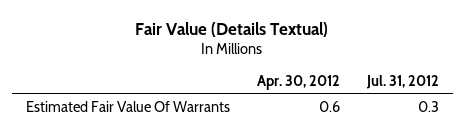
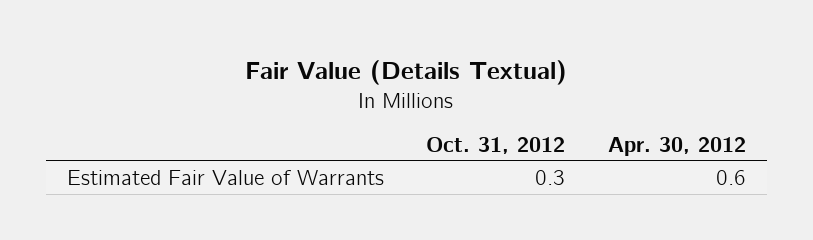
[366,75,440,90] Jul. 31, 2012 -> none
none -> [426,137,566,155] Oct. 31, 2012
[25,101,230,113] Estimated Fair Value Of Warrants -> [67,170,385,186] Estimated Fair Value of Warrants

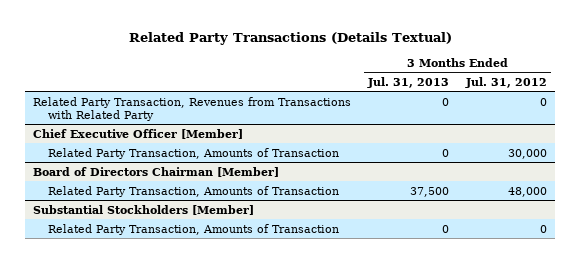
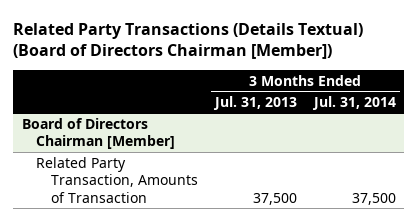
[129,32,453,46] Related Party Transactions (Details Textual) -> [13,22,364,60] Related Party Transactions (Details Textual) (Board of Directors Chairman [Member])
[464,77,547,89] Jul. 31, 2012 -> none
none -> [311,95,396,110] Jul. 31, 2014
[33,96,352,121] Related Party Transaction, Revenues from Transactions with Related Party -> none
[33,128,244,139] Chief Executive Officer [Member] -> none
[48,147,340,159] Related Party Transaction, Amounts of Transaction -> none
[33,204,255,215] Substantial Stockholders [Member] -> none
[48,223,340,235] Related Party Transaction, Amounts of Transaction -> none

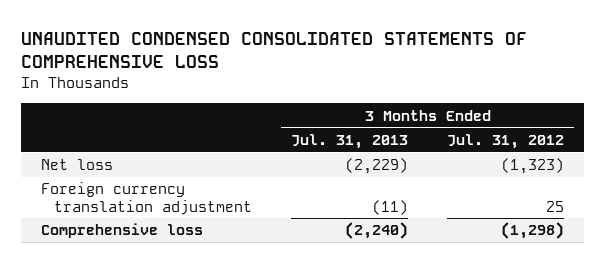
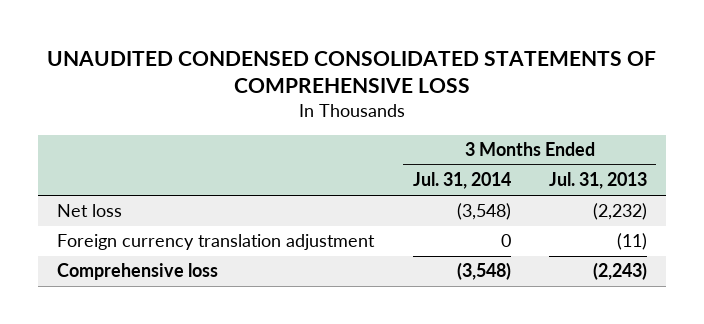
[447,133,565,149] Jul. 31, 2012 -> none
none -> [412,172,511,190] Jul. 31, 2014
[345,158,409,175] (2,229) -> [592,203,647,221] (2,232)
[345,222,409,240] (2,240) -> [592,262,647,281] (2,243)

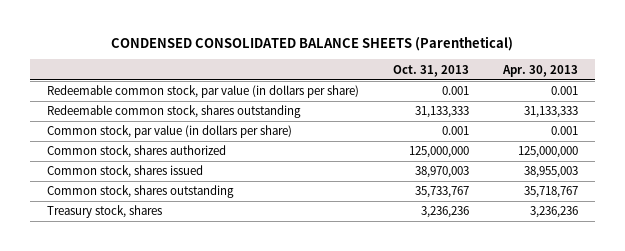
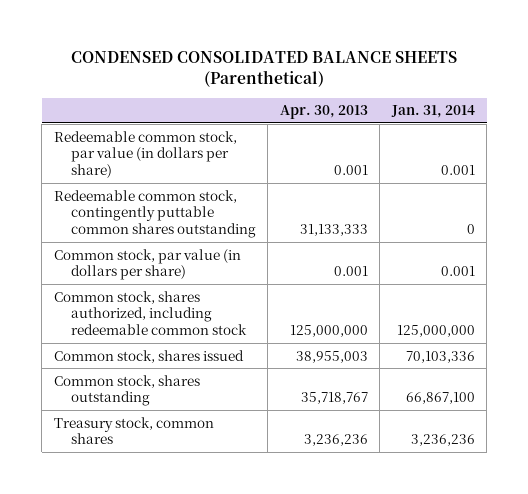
[392,64,469,77] Oct. 31, 2013 -> none
none -> [390,105,475,119] Jan. 31, 2014
[46,105,301,119] Redeemable common stock, shares outstanding -> [53,189,256,239] Redeemable common stock, contingently puttable common shares outstanding
[46,145,226,159] Common stock, shares authorized -> [53,290,247,336] Common stock, shares authorized, including redeemable common stock
[46,205,162,219] Treasury stock, shares -> [53,416,214,445] Treasury stock, common shares

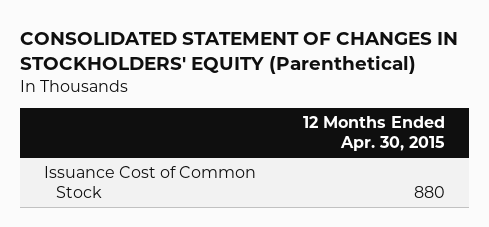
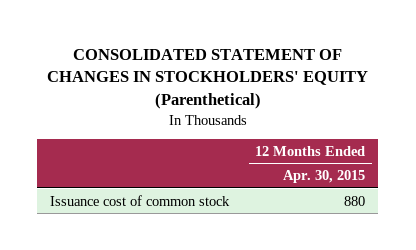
[43,166,256,199] Issuance Cost of Common Stock -> [50,194,231,206] Issuance cost of common stock

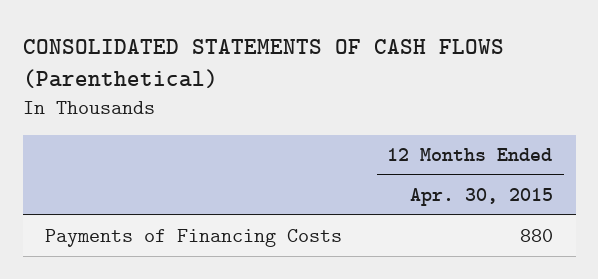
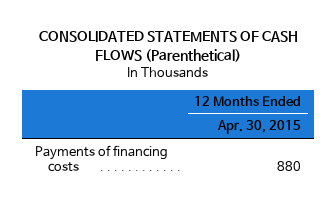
[45,229,343,248] Payments of Financing Costs -> [35,144,169,172] Payments of financing costs

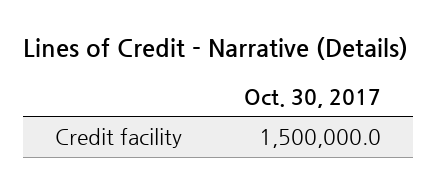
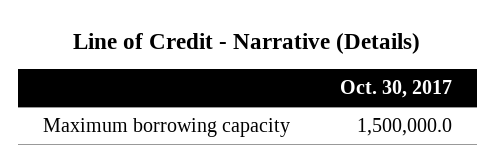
[23,36,409,60] Lines of Credit - Narrative (Details) -> [73,32,421,54] Line of Credit - Narrative (Details)
[54,128,182,149] Credit facility -> [43,118,291,138] Maximum borrowing capacity

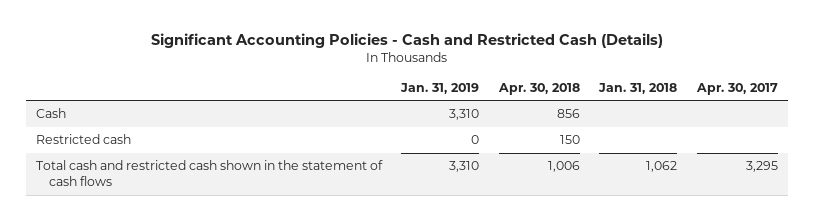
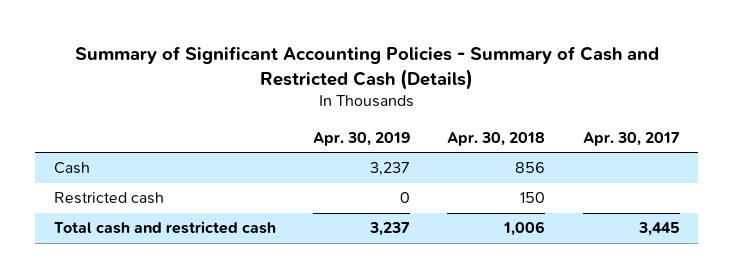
[150,33,663,49] Significant Accounting Policies - Cash and Restricted Cash (Details) -> [74,46,659,90] Summary of Significant Accounting Policies - Summary of Cash and Restricted Cash (Details)
[400,83,480,95] Jan. 31, 2019 -> none
[598,83,678,95] Jan. 31, 2018 -> none
none -> [313,131,411,146] Apr. 30, 2019
[35,160,383,187] Total cash and restricted cash shown in the statement of cash flows -> [53,221,276,235] Total cash and restricted cash
[745,161,778,173] 3,295 -> [637,222,680,237] 3,445

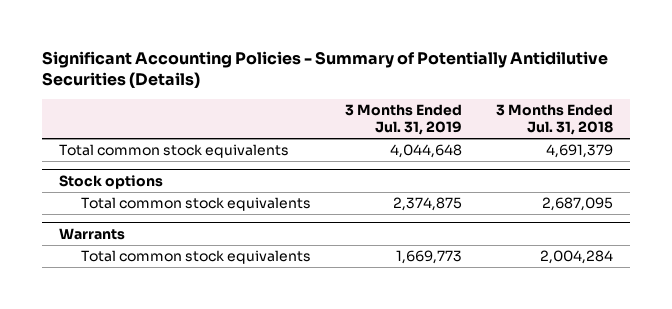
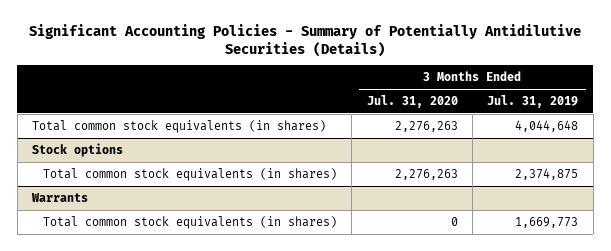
[496,104,614,136] 3 Months Ended Jul. 31, 2018 -> none
none -> [366,94,458,108] Jul. 31, 2020
[58,144,289,159] Total common stock equivalents -> [32,119,327,133] Total common stock equivalents (in shares)
[80,197,311,212] Total common stock equivalents -> [42,167,337,181] Total common stock equivalents (in shares)
[80,250,311,265] Total common stock equivalents -> [42,215,337,229] Total common stock equivalents (in shares)

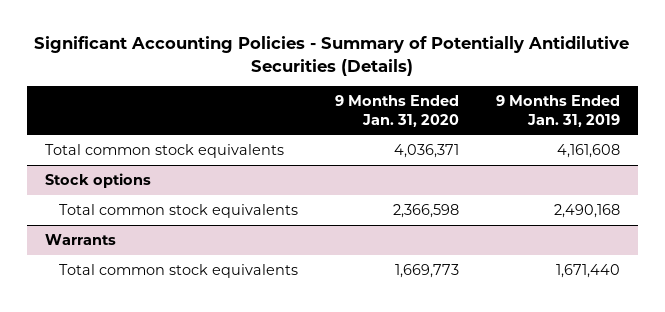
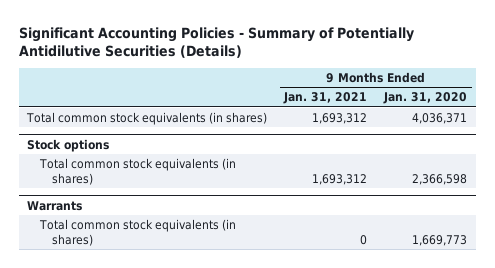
[495,94,620,127] 9 Months Ended Jan. 31, 2019 -> none
none -> [283,92,368,105] Jan. 31, 2021
[45,143,285,158] Total common stock equivalents -> [26,111,268,125] Total common stock equivalents (in shares)
[58,203,298,218] Total common stock equivalents -> [38,157,236,186] Total common stock equivalents (in shares)
[58,263,298,278] Total common stock equivalents -> [38,218,236,247] Total common stock equivalents (in shares)

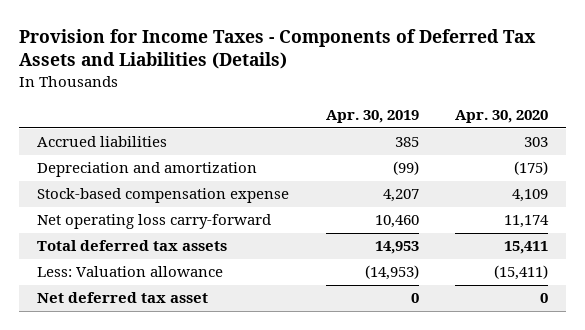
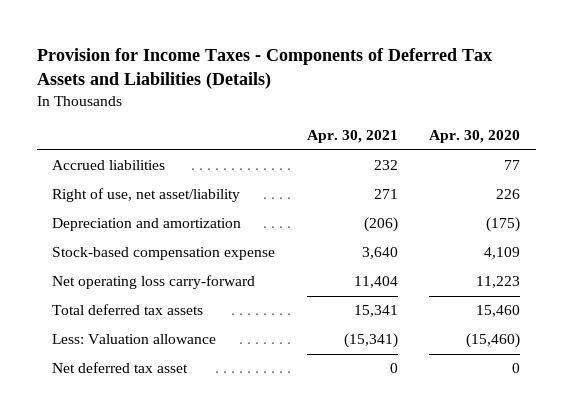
[325,110,419,124] Apr. 30, 2019 -> none
none -> [306,130,398,144] Apr. 30, 2021
[523,137,548,148] 303 -> [504,160,521,171] 77
none -> [52,188,241,203] Right of use, net asset/liability
[503,215,549,229] 11,174 -> [476,276,521,289] 11,223
[503,241,548,255] 15,411 -> [476,305,521,318] 15,460
[493,265,548,281] (15,411) -> [466,333,521,349] (15,460)

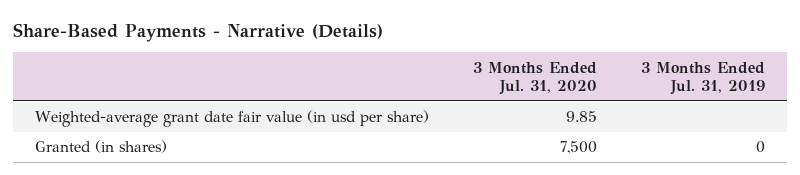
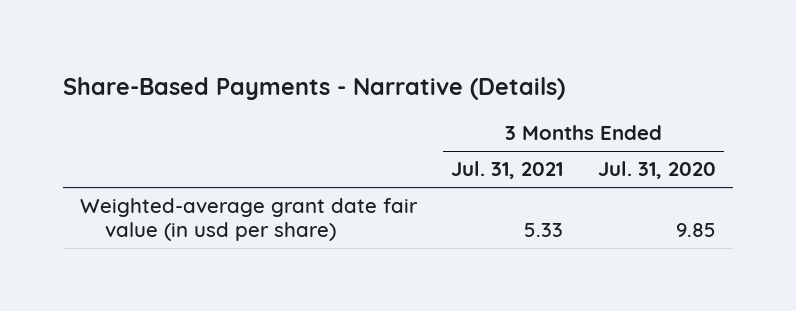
[640,61,765,95] 3 Months Ended Jul. 31, 2019 -> none
none -> [451,161,564,180] Jul. 31, 2021
[34,140,167,154] Granted (in shares) -> none

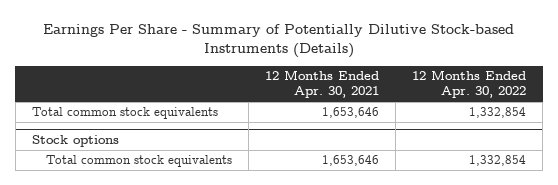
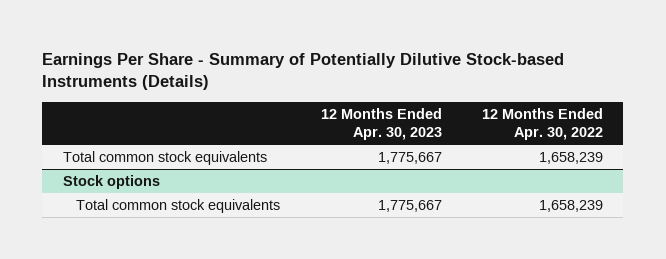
[265,70,380,99] 12 Months Ended Apr. 30, 2021 -> none
none -> [320,107,442,141] 12 Months Ended Apr. 30, 2023
[469,107,527,119] 1,332,854 -> [538,152,603,165] 1,658,239
[469,155,527,167] 1,332,854 -> [538,200,603,213] 1,658,239

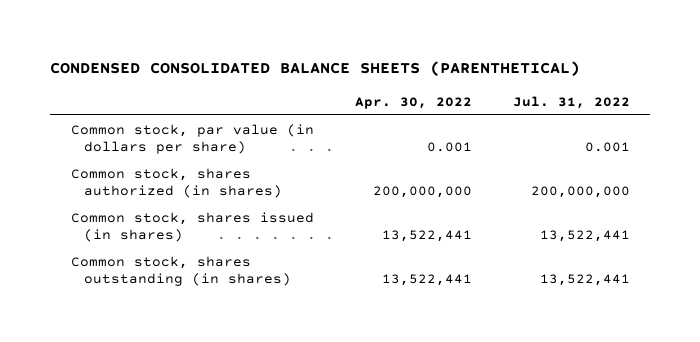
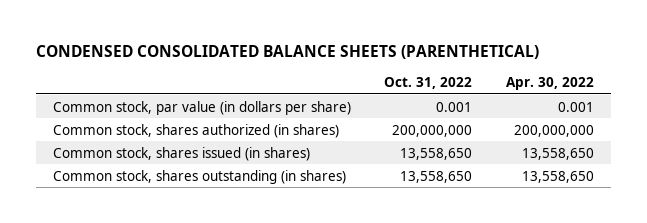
[512,95,630,109] Jul. 31, 2022 -> none
none -> [384,76,473,89] Oct. 31, 2022
[381,229,472,242] 13,522,441 -> [522,147,595,160] 13,558,650
[381,273,472,286] 13,522,441 -> [522,170,595,183] 13,558,650

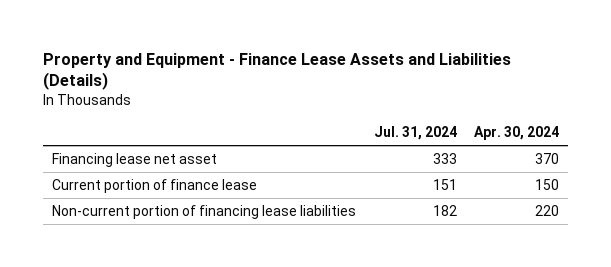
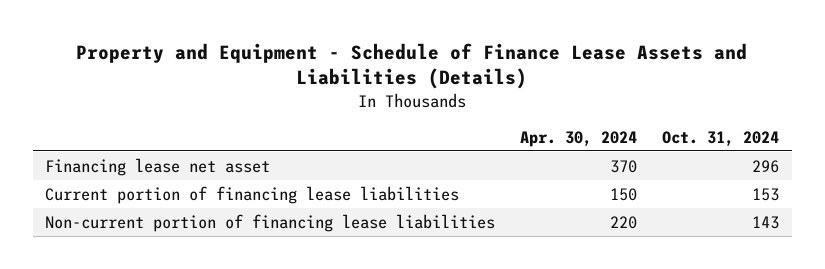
[43,52,512,91] Property and Equipment - Finance Lease Assets and Liabilities (Details) -> [76,42,748,90] Property and Equipment - Schedule of Finance Lease Assets and Liabilities (Details)
[373,126,457,141] Jul. 31, 2024 -> none
none -> [662,130,780,147] Oct. 31, 2024
[51,178,257,193] Current portion of finance lease -> [45,185,460,204] Current portion of financing lease liabilities

